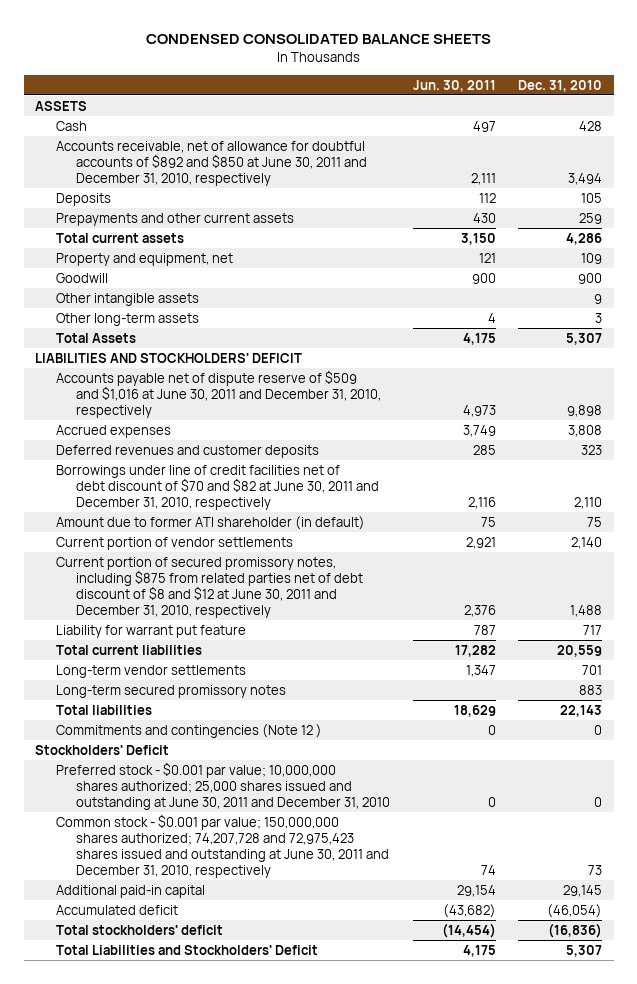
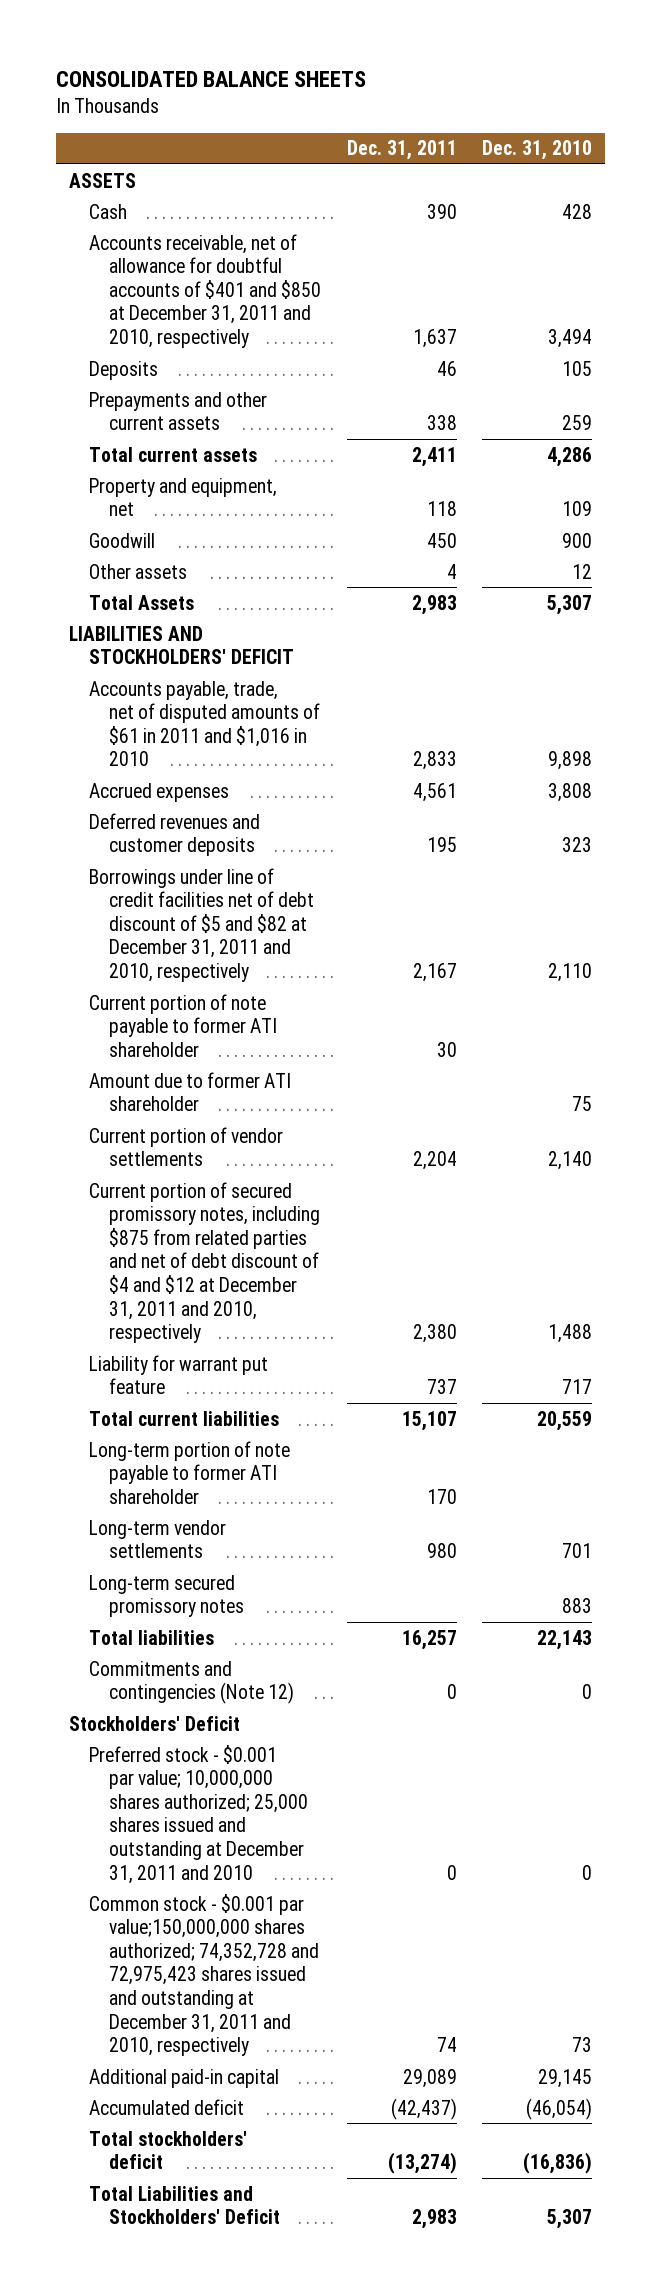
[145,34,491,45] CONDENSED CONSOLIDATED BALANCE SHEETS -> [56,70,367,87] CONSOLIDATED BALANCE SHEETS
[412,79,496,92] Jun. 30, 2011 -> none
none -> [346,140,457,161] Dec. 31, 2011
[55,140,368,187] Accounts receivable, net of allowance for doubtful accounts of $892 and $850 at June 30, 2011 and December 31, 2010, respectively -> [89,233,322,349] Accounts receivable, net of allowance for doubtful accounts of $401 and $850 at December 31, 2011 and 2010, respectively
[55,292,199,306] Other intangible assets -> none
[55,312,199,326] Other long-term assets -> [89,563,188,579] Other assets
[595,312,603,323] 3 -> [572,563,593,579] 12
[55,369,382,419] Accounts payable net of dispute reserve of $509 and $1,016 at June 30, 2011 and December 31, 2010, respectively -> [89,680,321,767] Accounts payable, trade, net of disputed amounts of $61 in 2011 and $1,016 in 2010
[55,464,380,511] Borrowings under line of credit facilities net of debt discount of $70 and $82 at June 30, 2011 and December 31, 2010, respectively -> [89,867,315,983] Borrowings under line of credit facilities net of debt discount of $5 and $82 at December 31, 2011 and 2010, respectively
none -> [89,993,278,1057] Current portion of note payable to former ATI shareholder
[55,515,365,530] Amount due to former ATI shareholder (in default) -> [89,1071,292,1112] Amount due to former ATI shareholder
[55,556,364,619] Current portion of secured promissory notes, including $875 from related parties net of debt discount of $8 and $12 at June 30, 2011 and December 31, 2010, respectively -> [89,1181,321,1344] Current portion of secured promissory notes, including $875 from related parties and net of debt discount of $4 and $12 at December 31, 2011 and 2010, respectively
none -> [89,1440,291,1504] Long-term portion of note payable to former ATI shareholder
[55,723,322,738] Commitments and contingencies (Note 12 ) -> [89,1660,295,1705] Commitments and contingencies (Note 12)
[55,761,391,811] Preferred stock - $0.001 par value; 10,000,000 shares authorized; 25,000 shares issued and outstanding at June 30, 2011 and December 31, 2010 -> [89,1744,309,1884] Preferred stock - $0.001 par value; 10,000,000 shares authorized; 25,000 shares issued and outstanding at December 31, 2011 and 2010
[55,813,390,879] Common stock - $0.001 par value; 150,000,000 shares authorized; 74,207,728 and 72,975,423 shares issued and outstanding at June 30, 2011 and December 31, 2010, respectively -> [89,1893,320,2057] Common stock - $0.001 par value;150,000,000 shares authorized; 74,352,728 and 72,975,423 shares issued and outstanding at December 31, 2011 and 2010, respectively

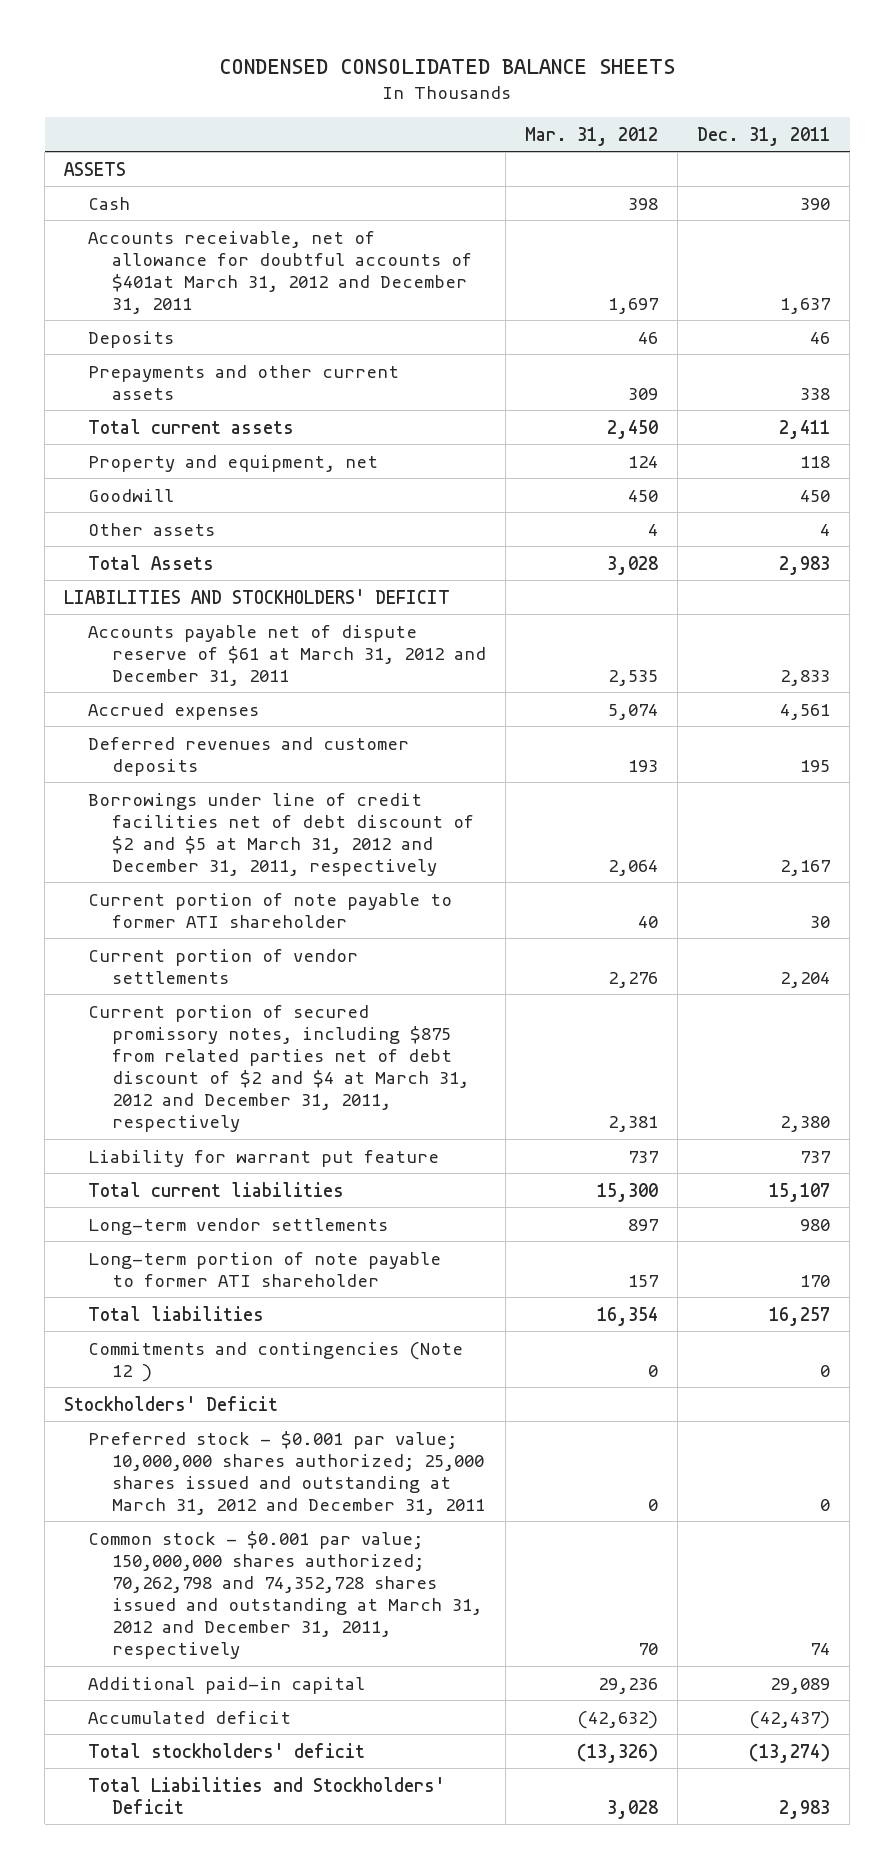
[56,70,367,87] CONSOLIDATED BALANCE SHEETS -> [219,58,676,74] CONDENSED CONSOLIDATED BALANCE SHEETS
[482,140,593,161] Dec. 31, 2010 -> none
none -> [525,126,659,146] Mar. 31, 2012
[89,233,322,349] Accounts receivable, net of allowance for doubtful accounts of $401 and $850 at December 31, 2011 and 2010, respectively -> [88,230,473,314] Accounts receivable, net of allowance for doubtful accounts of $401at March 31, 2012 and December 31, 2011
[89,680,321,767] Accounts payable, trade, net of disputed amounts of $61 in 2011 and $1,016 in 2010 -> [88,624,487,686] Accounts payable net of dispute reserve of $61 at March 31, 2012 and December 31, 2011
[89,867,315,983] Borrowings under line of credit facilities net of debt discount of $5 and $82 at December 31, 2011 and 2010, respectively -> [88,792,475,876] Borrowings under line of credit facilities net of debt discount of $2 and $5 at March 31, 2012 and December 31, 2011, respectively
[89,1071,292,1112] Amount due to former ATI shareholder -> none
[89,1181,321,1344] Current portion of secured promissory notes, including $875 from related parties and net of debt discount of $4 and $12 at December 31, 2011 and 2010, respectively -> [88,1004,470,1132] Current portion of secured promissory notes, including $875 from related parties net of debt discount of $2 and $4 at March 31, 2012 and December 31, 2011, respectively
[89,1574,245,1618] Long-term secured promissory notes -> none
[89,1440,291,1504] Long-term portion of note payable to former ATI shareholder -> [88,1251,442,1287] Long-term portion of note payable to former ATI shareholder
[89,1660,295,1705] Commitments and contingencies (Note 12) -> [88,1341,464,1382] Commitments and contingencies (Note 12 )
[89,1744,309,1884] Preferred stock - $0.001 par value; 10,000,000 shares authorized; 25,000 shares issued and outstanding at December 31, 2011 and 2010 -> [88,1430,486,1515] Preferred stock - $0.001 par value; 10,000,000 shares authorized; 25,000 shares issued and outstanding at March 31, 2012 and December 31, 2011
[89,1893,320,2057] Common stock - $0.001 par value;150,000,000 shares authorized; 74,352,728 and 72,975,423 shares issued and outstanding at December 31, 2011 and 2010, respectively -> [88,1530,483,1659] Common stock - $0.001 par value; 150,000,000 shares authorized; 70,262,798 and 74,352,728 shares issued and outstanding at March 31, 2012 and December 31, 2011, respectively

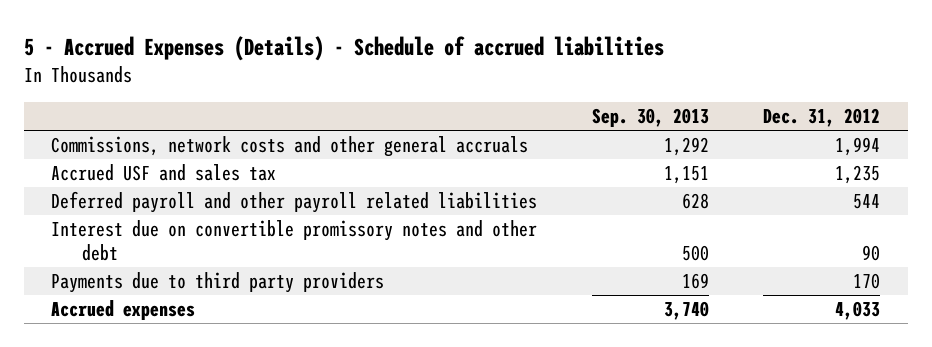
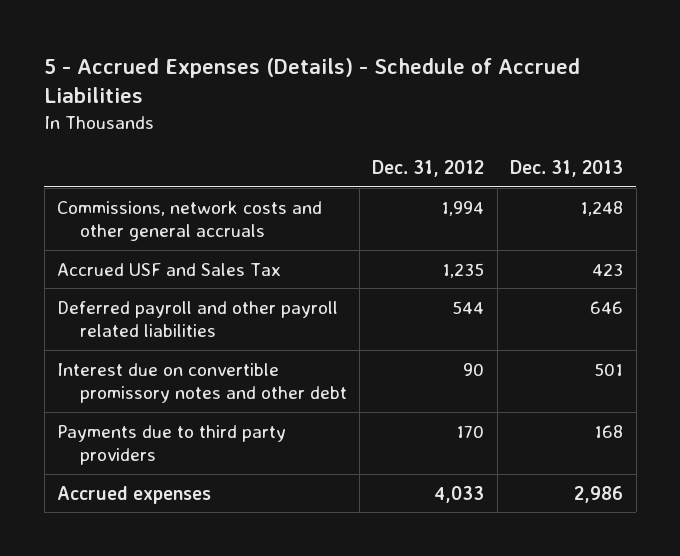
[24,36,665,62] 5 - Accrued Expenses (Details) - Schedule of accrued liabilities -> [44,57,581,104] 5 - Accrued Expenses (Details) - Schedule of Accrued Liabilities
[591,107,709,127] Sep. 30, 2013 -> none
none -> [510,159,624,177] Dec. 31, 2013
[51,164,277,182] Accrued USF and sales tax -> [57,262,282,276] Accrued USF and Sales Tax

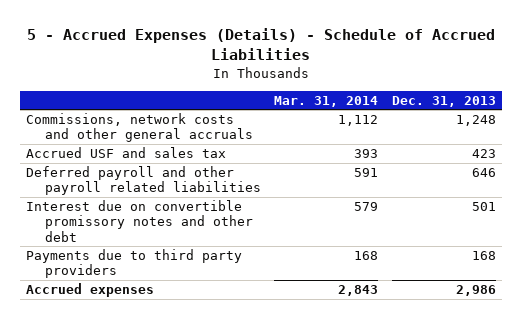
[372,159,485,177] Dec. 31, 2012 -> none
none -> [274,95,379,107] Mar. 31, 2014
[57,262,282,276] Accrued USF and Sales Tax -> [26,147,227,159] Accrued USF and sales tax

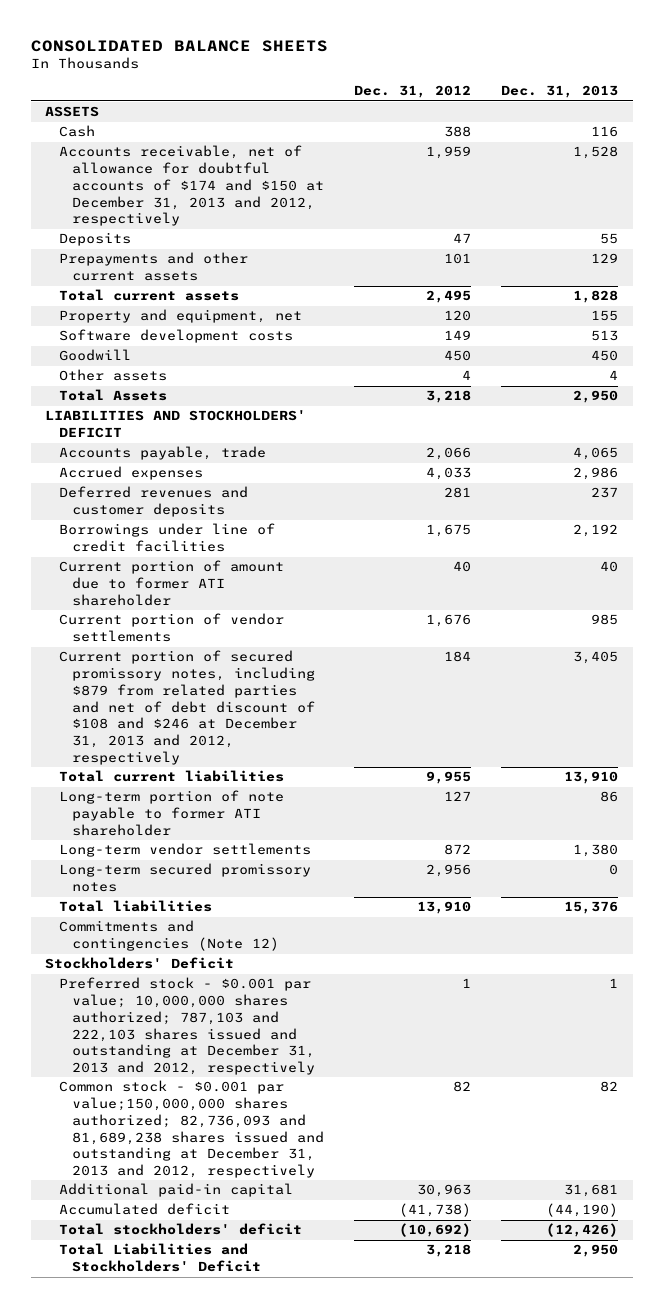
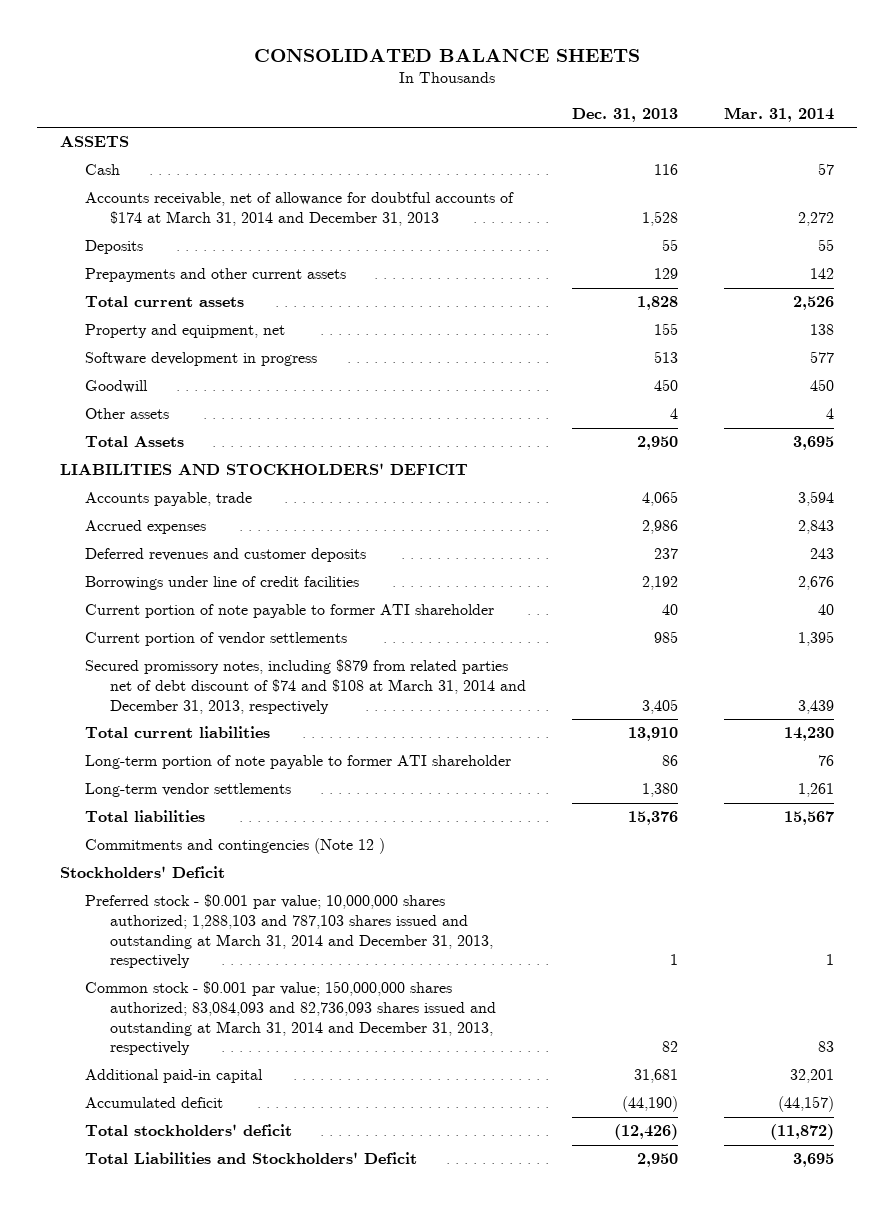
[353,85,471,99] Dec. 31, 2012 -> none
none -> [724,106,835,122] Mar. 31, 2014
[58,145,325,227] Accounts receivable, net of allowance for doubtful accounts of $174 and $150 at December 31, 2013 and 2012, respectively -> [85,192,515,227] Accounts receivable, net of allowance for doubtful accounts of $174 at March 31, 2014 and December 31, 2013
[58,329,293,344] Software development costs -> [85,352,318,367] Software development in progress
[58,560,284,606] Current portion of amount due to former ATI shareholder -> [85,604,495,619] Current portion of note payable to former ATI shareholder
[58,650,316,765] Current portion of secured promissory notes, including $879 from related parties and net of debt discount of $108 and $246 at December 31, 2013 and 2012, respectively -> [85,659,527,714] Secured promissory notes, including $879 from related parties net of debt discount of $74 and $108 at March 31, 2014 and December 31, 2013, respectively
[58,863,311,893] Long-term secured promissory notes -> none
[58,920,280,952] Commitments and contingencies (Note 12) -> [85,838,386,855] Commitments and contingencies (Note 12 )
[58,977,316,1076] Preferred stock - $0.001 par value; 10,000,000 shares authorized; 787,103 and 222,103 shares issued and outstanding at December 31, 2013 and 2012, respectively -> [85,894,494,969] Preferred stock - $0.001 par value; 10,000,000 shares authorized; 1,288,103 and 787,103 shares issued and outstanding at March 31, 2014 and December 31, 2013, respectively
[58,1080,325,1179] Common stock - $0.001 par value;150,000,000 shares authorized; 82,736,093 and 81,689,238 shares issued and outstanding at December 31, 2013 and 2012, respectively -> [85,981,497,1056] Common stock - $0.001 par value; 150,000,000 shares authorized; 83,084,093 and 82,736,093 shares issued and outstanding at March 31, 2014 and December 31, 2013, respectively

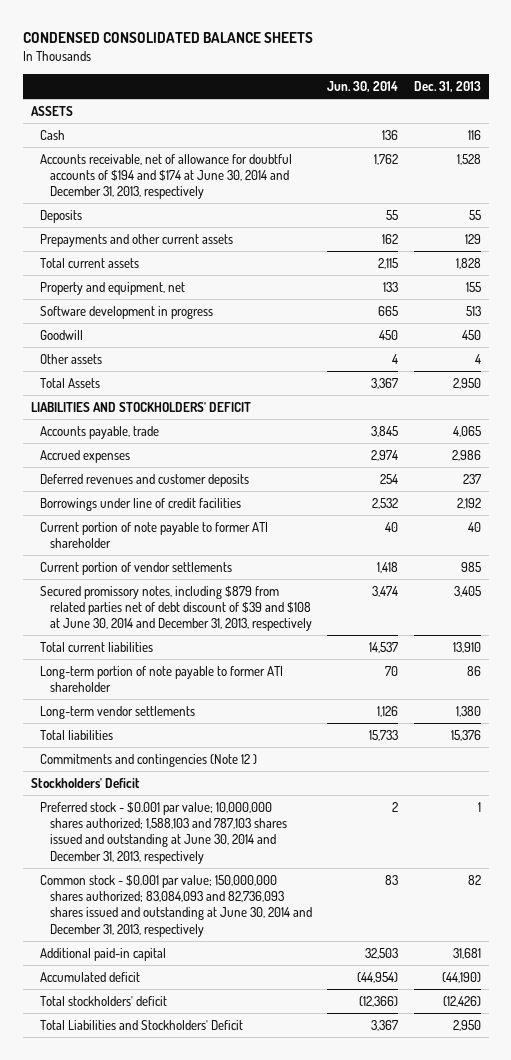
[253,48,640,62] CONSOLIDATED BALANCE SHEETS -> [22,32,313,44] CONDENSED CONSOLIDATED BALANCE SHEETS
[724,106,835,122] Mar. 31, 2014 -> none
none -> [327,81,399,93] Jun. 30, 2014
[85,192,515,227] Accounts receivable, net of allowance for doubtful accounts of $174 at March 31, 2014 and December 31, 2013 -> [40,153,293,200] Accounts receivable, net of allowance for doubtful accounts of $194 and $174 at June 30, 2014 and December 31, 2013, respectively
[85,659,527,714] Secured promissory notes, including $879 from related parties net of debt discount of $74 and $108 at March 31, 2014 and December 31, 2013, respectively -> [40,585,312,632] Secured promissory notes, including $879 from related parties net of debt discount of $39 and $108 at June 30, 2014 and December 31, 2013, respectively
[85,894,494,969] Preferred stock - $0.001 par value; 10,000,000 shares authorized; 1,288,103 and 787,103 shares issued and outstanding at March 31, 2014 and December 31, 2013, respectively -> [40,801,287,864] Preferred stock - $0.001 par value; 10,000,000 shares authorized; 1,588,103 and 787,103 shares issued and outstanding at June 30, 2014 and December 31, 2013, respectively
[85,981,497,1056] Common stock - $0.001 par value; 150,000,000 shares authorized; 83,084,093 and 82,736,093 shares issued and outstanding at March 31, 2014 and December 31, 2013, respectively -> [40,874,312,937] Common stock - $0.001 par value; 150,000,000 shares authorized; 83,084,093 and 82,736,093 shares issued and outstanding at June 30, 2014 and December 31, 2013, respectively

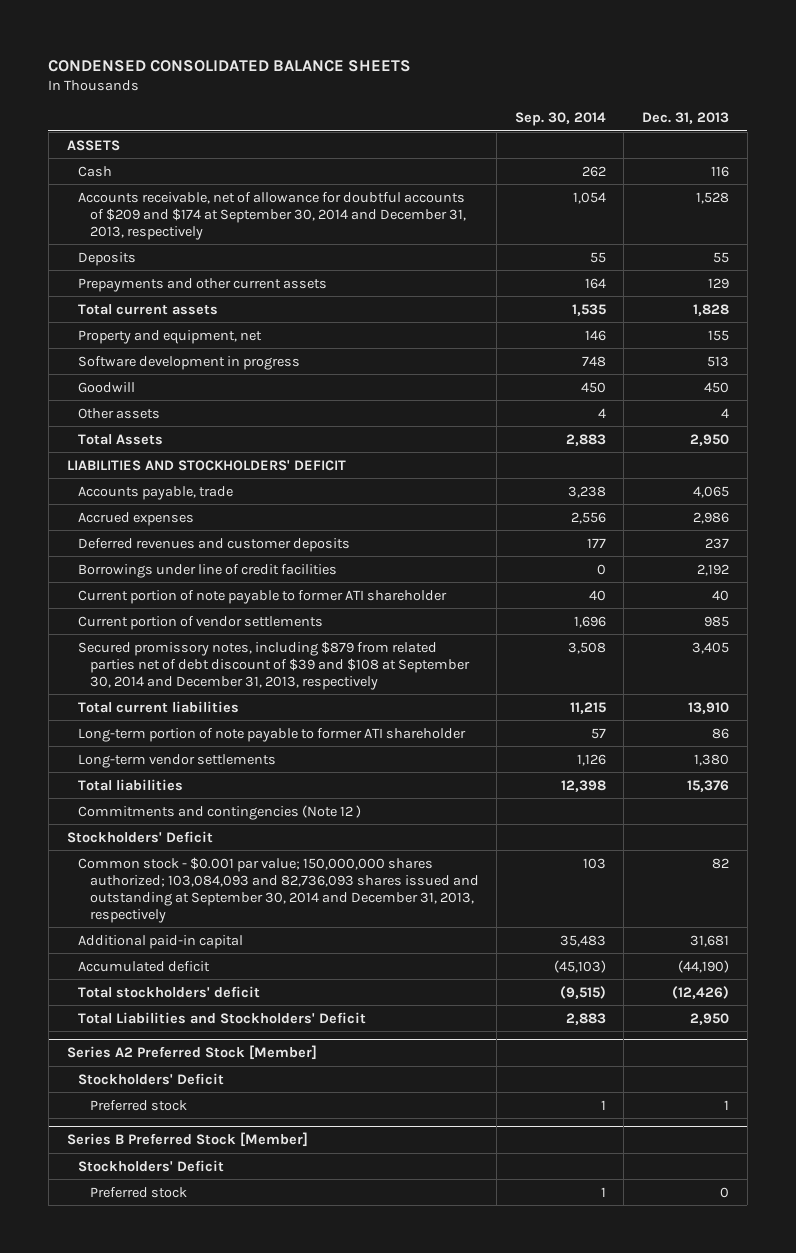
[327,81,399,93] Jun. 30, 2014 -> none
none -> [514,112,606,127] Sep. 30, 2014
[40,153,293,200] Accounts receivable, net of allowance for doubtful accounts of $194 and $174 at June 30, 2014 and December 31, 2013, respectively -> [78,191,466,240] Accounts receivable, net of allowance for doubtful accounts of $209 and $174 at September 30, 2014 and December 31, 2013, respectively
[40,585,312,632] Secured promissory notes, including $879 from related parties net of debt discount of $39 and $108 at June 30, 2014 and December 31, 2013, respectively -> [78,640,470,690] Secured promissory notes, including $879 from related parties net of debt discount of $39 and $108 at September 30, 2014 and December 31, 2013, respectively
[40,801,287,864] Preferred stock - $0.001 par value; 10,000,000 shares authorized; 1,588,103 and 787,103 shares issued and outstanding at June 30, 2014 and December 31, 2013, respectively -> none
[40,874,312,937] Common stock - $0.001 par value; 150,000,000 shares authorized; 83,084,093 and 82,736,093 shares issued and outstanding at June 30, 2014 and December 31, 2013, respectively -> [78,856,479,923] Common stock - $0.001 par value; 150,000,000 shares authorized; 103,084,093 and 82,736,093 shares issued and outstanding at September 30, 2014 and December 31, 2013, respectively
none -> [66,1045,317,1061] Series A2 Preferred Stock [Member]
none -> [78,1072,225,1085] Stockholders' Deficit
none -> [89,1099,187,1111] Preferred stock
none -> [66,1132,308,1148] Series B Preferred Stock [Member]
none -> [78,1159,225,1172] Stockholders' Deficit
none -> [89,1186,187,1198] Preferred stock

